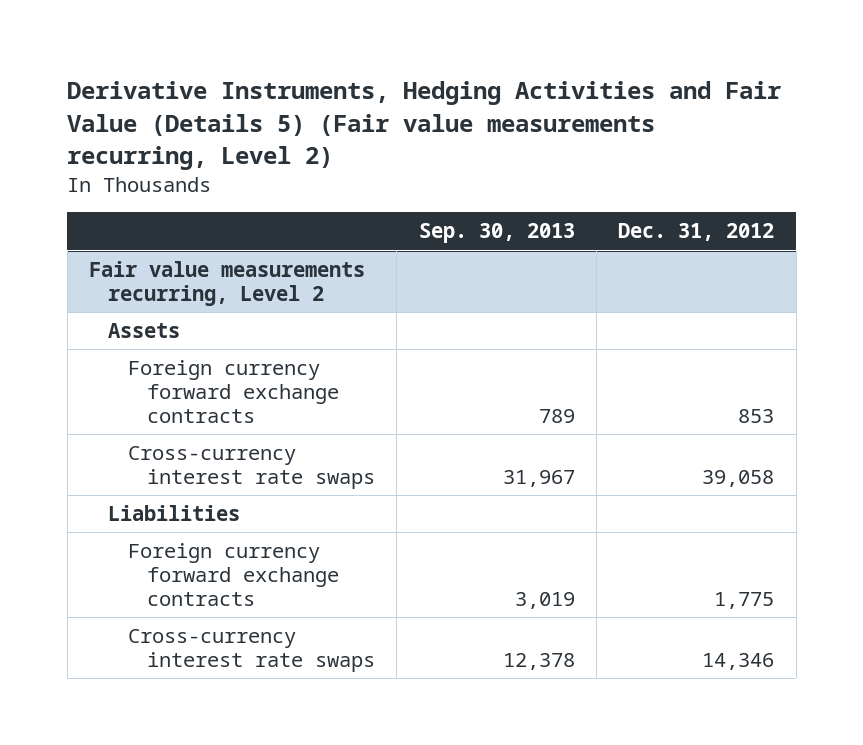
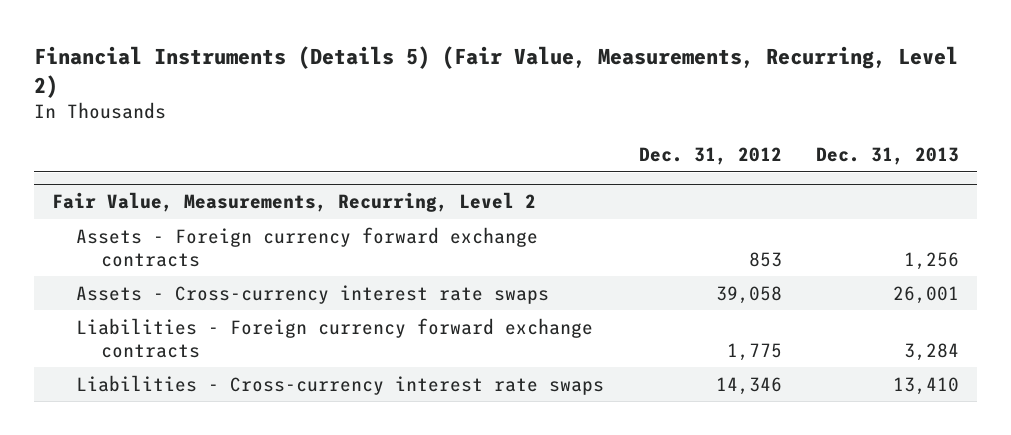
[67,81,782,170] Derivative Instruments, Hedging Activities and Fair Value (Details 5) (Fair value measurements recurring, Level 2) -> [34,45,959,98] Financial Instruments (Details 5) (Fair Value, Measurements, Recurring, Level 2)
[418,223,575,244] Sep. 30, 2013 -> none
none -> [816,146,960,165] Dec. 31, 2013
[108,322,181,338] Assets -> none
[108,504,241,521] Liabilities -> none
[89,260,366,306] Fair value measurements recurring, Level 2 -> [51,192,536,213] Fair Value, Measurements, Recurring, Level 2
[127,359,339,423] Foreign currency forward exchange contracts -> [76,226,539,267] Assets - Foreign currency forward exchange contracts
[127,445,375,489] Cross-currency interest rate swaps -> [76,284,550,304] Assets - Cross-currency interest rate swaps
[127,542,339,606] Foreign currency forward exchange contracts -> [76,317,594,358] Liabilities - Foreign currency forward exchange contracts
[127,628,375,672] Cross-currency interest rate swaps -> [76,374,605,395] Liabilities - Cross-currency interest rate swaps

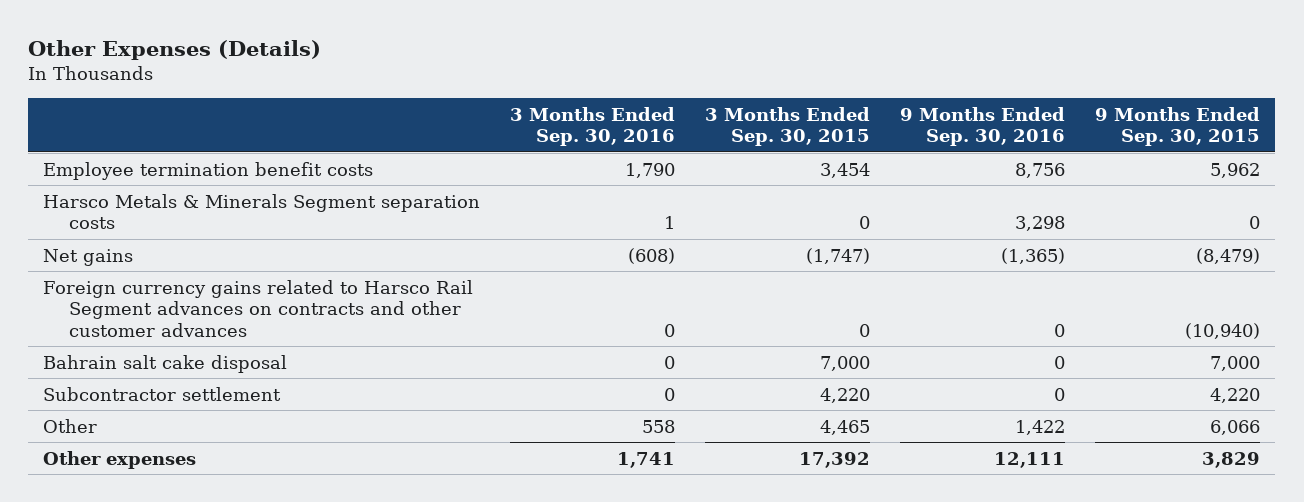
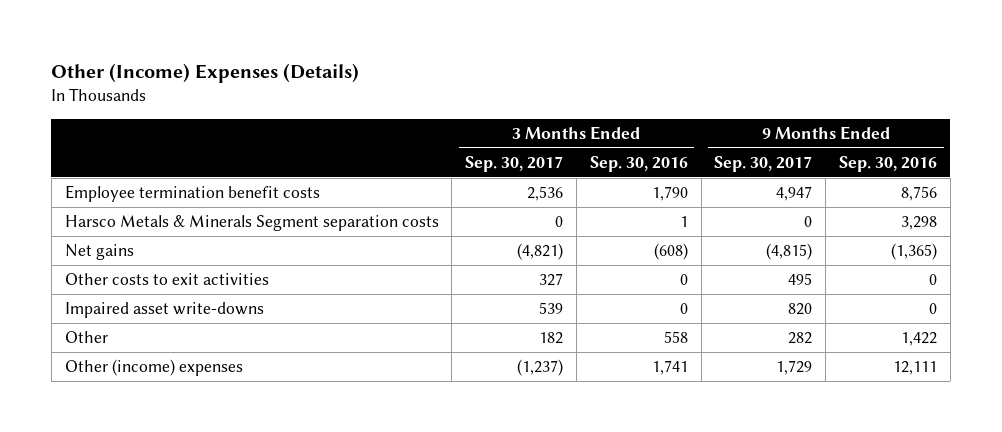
[28,39,322,60] Other Expenses (Details) -> [51,63,360,84] Other (Income) Expenses (Details)
[705,106,871,147] 3 Months Ended Sep. 30, 2015 -> none
[1095,106,1261,147] 9 Months Ended Sep. 30, 2015 -> none
none -> [465,155,564,172] Sep. 30, 2017
none -> [714,155,813,172] Sep. 30, 2017
[43,279,474,337] Foreign currency gains related to Harsco Rail Segment advances on contracts and other customer advances -> none
[43,354,288,373] Bahrain salt cake disposal -> none
[43,386,282,401] Subcontractor settlement -> none
none -> [64,273,269,286] Other costs to exit activities
none -> [64,302,264,319] Impaired asset write-downs
[43,450,197,469] Other expenses -> [64,359,243,377] Other (income) expenses

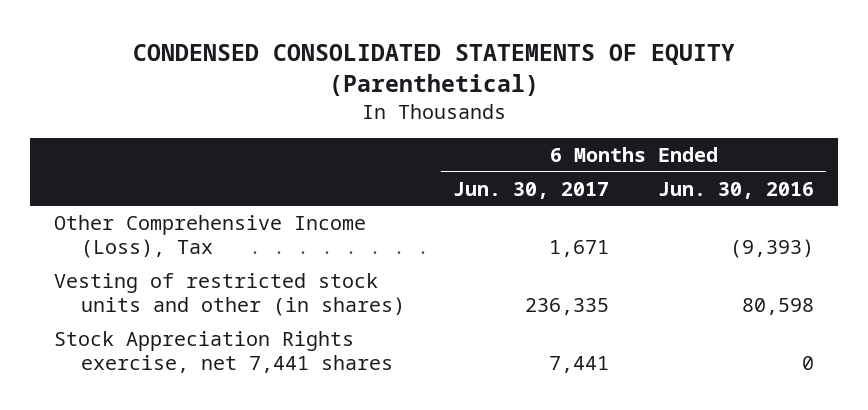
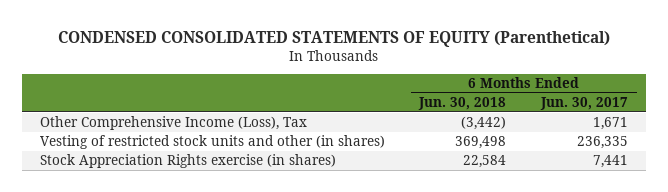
[657,181,814,199] Jun. 30, 2016 -> none
none -> [418,97,507,111] Jun. 30, 2018
[53,330,393,374] Stock Appreciation Rights exercise, net 7,441 shares -> [39,154,336,169] Stock Appreciation Rights exercise (in shares)

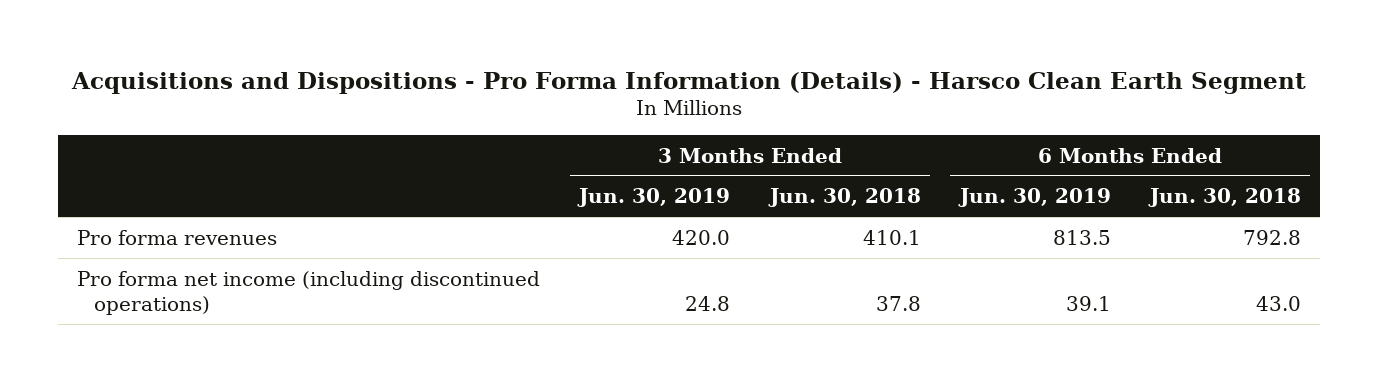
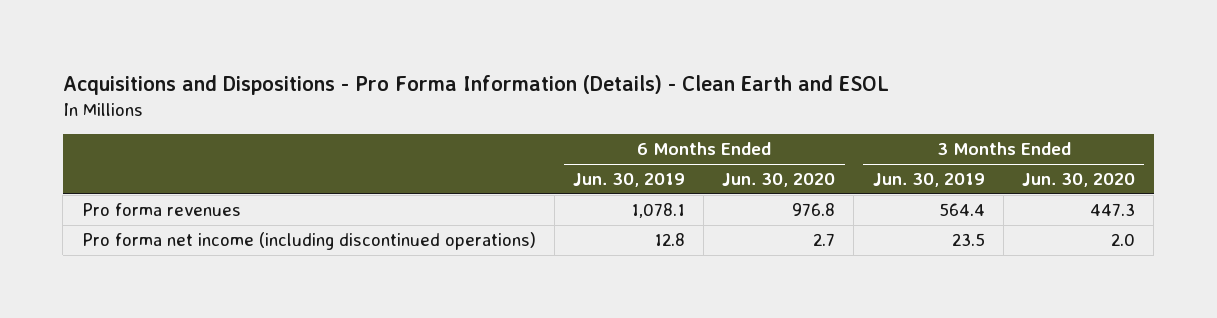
[71,71,1307,94] Acquisitions and Dispositions - Pro Forma Information (Details) - Harsco Clean Earth Segment -> [62,75,889,96] Acquisitions and Dispositions - Pro Forma Information (Details) - Clean Earth and ESOL
[767,188,921,208] Jun. 30, 2018 -> none
[1147,188,1301,208] Jun. 30, 2018 -> none
none -> [722,173,836,188] Jun. 30, 2020
none -> [1021,173,1135,188] Jun. 30, 2020
[672,229,731,245] 420.0 -> [938,203,985,217] 564.4
[1052,229,1111,245] 813.5 -> [630,203,685,219] 1,078.1
[685,295,731,311] 24.8 -> [951,233,985,247] 23.5
[1065,295,1111,311] 39.1 -> [653,233,685,247] 12.8

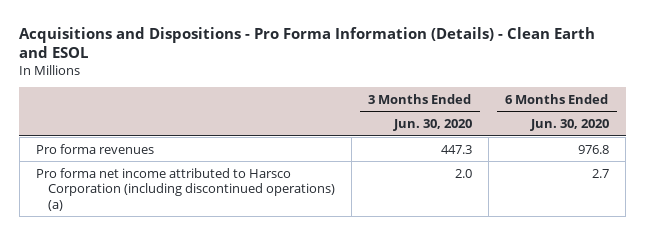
[572,173,685,188] Jun. 30, 2019 -> none
[872,173,985,188] Jun. 30, 2019 -> none
[81,232,536,251] Pro forma net income (including discontinued operations) -> [36,167,336,211] Pro forma net income attributed to Harsco Corporation (including discontinued operations) (a)

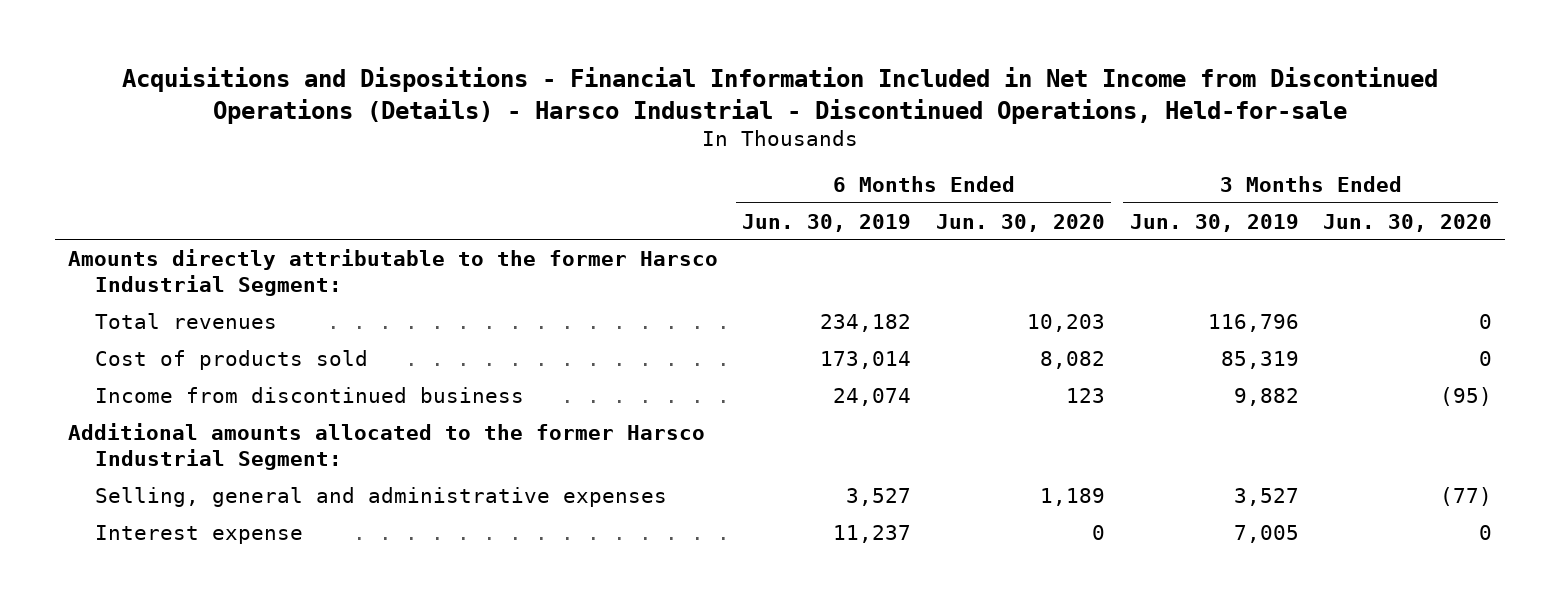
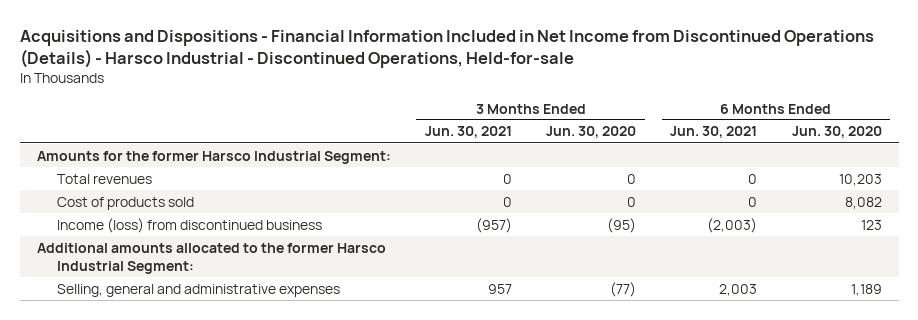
[742,213,912,232] Jun. 30, 2019 -> none
[1129,213,1299,232] Jun. 30, 2019 -> none
none -> [424,126,512,139] Jun. 30, 2021
none -> [670,126,758,139] Jun. 30, 2021
[67,248,718,297] Amounts directly attributable to the former Harsco Industrial Segment: -> [36,150,391,164] Amounts for the former Harsco Industrial Segment:
[95,386,525,403] Income from discontinued business -> [57,217,323,233] Income (loss) from discontinued business
[95,524,304,544] Interest expense -> none

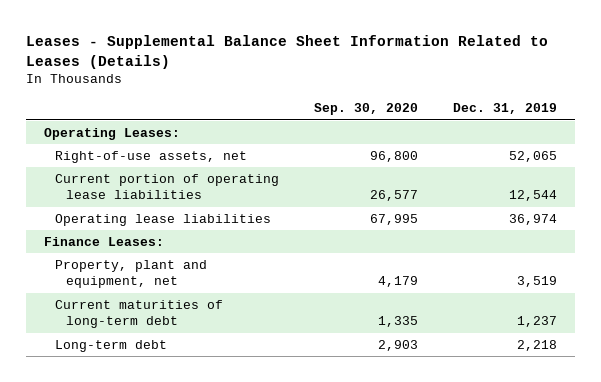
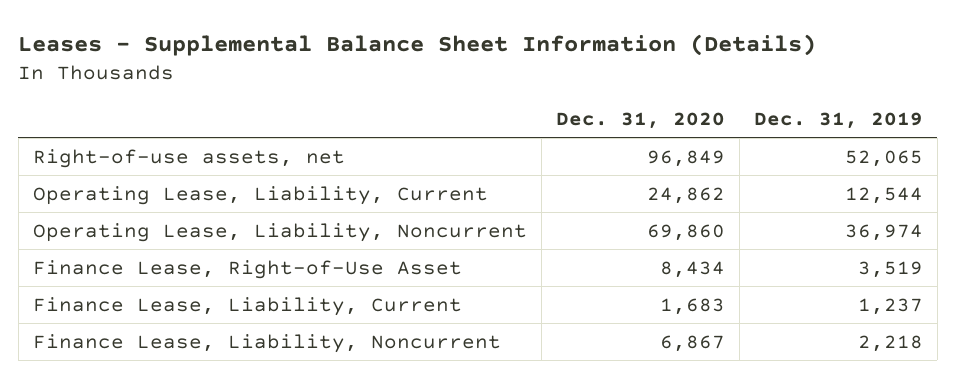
[26,35,549,70] Leases - Supplemental Balance Sheet Information Related to Leases (Details) -> [18,34,817,57] Leases - Supplemental Balance Sheet Information (Details)
[314,103,419,116] Sep. 30, 2020 -> none
none -> [555,112,725,130] Dec. 31, 2020
[43,127,180,140] Operating Leases: -> none
[43,236,164,246] Finance Leases: -> none
[54,173,279,200] Current portion of operating lease liabilities -> [32,185,488,205] Operating Lease, Liability, Current
[54,213,271,226] Operating lease liabilities -> [32,222,527,242] Operating Lease, Liability, Noncurrent
[54,259,207,289] Property, plant and equipment, net -> [32,259,462,279] Finance Lease, Right-of-Use Asset
[54,299,223,329] Current maturities of long-term debt -> [32,296,462,316] Finance Lease, Liability, Current
[54,339,167,352] Long-term debt -> [32,333,501,353] Finance Lease, Liability, Noncurrent

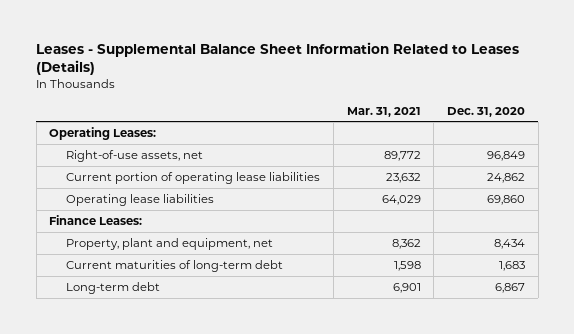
[18,34,817,57] Leases - Supplemental Balance Sheet Information (Details) -> [36,42,520,76] Leases - Supplemental Balance Sheet Information Related to Leases (Details)
[753,112,923,130] Dec. 31, 2019 -> none
none -> [346,106,421,117] Mar. 31, 2021
none -> [49,126,157,140] Operating Leases:
[32,185,488,205] Operating Lease, Liability, Current -> [66,171,321,184] Current portion of operating lease liabilities
[32,222,527,242] Operating Lease, Liability, Noncurrent -> [66,193,215,206] Operating lease liabilities
none -> [49,214,143,225] Finance Leases:
[32,259,462,279] Finance Lease, Right-of-Use Asset -> [66,237,274,250] Property, plant and equipment, net
[32,296,462,316] Finance Lease, Liability, Current -> [66,259,284,272] Current maturities of long-term debt
[32,333,501,353] Finance Lease, Liability, Noncurrent -> [66,281,161,294] Long-term debt

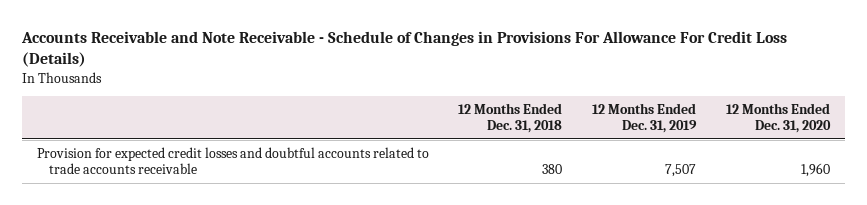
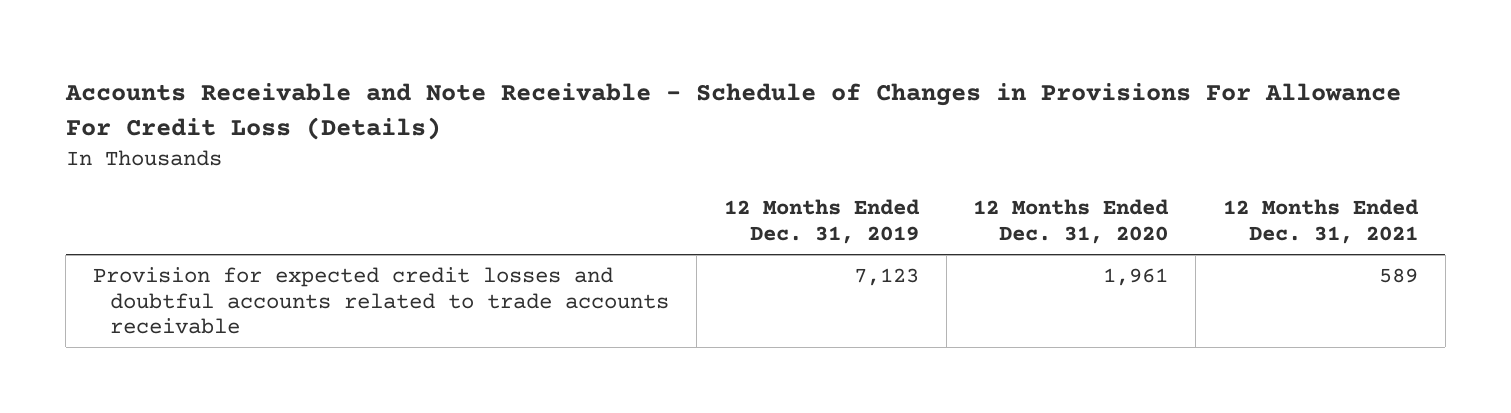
[458,102,563,134] 12 Months Ended Dec. 31, 2018 -> none
none -> [1222,199,1419,245] 12 Months Ended Dec. 31, 2021
[665,164,697,178] 7,507 -> [853,267,919,286] 7,123
[800,163,830,178] 1,960 -> [1103,267,1169,286] 1,961

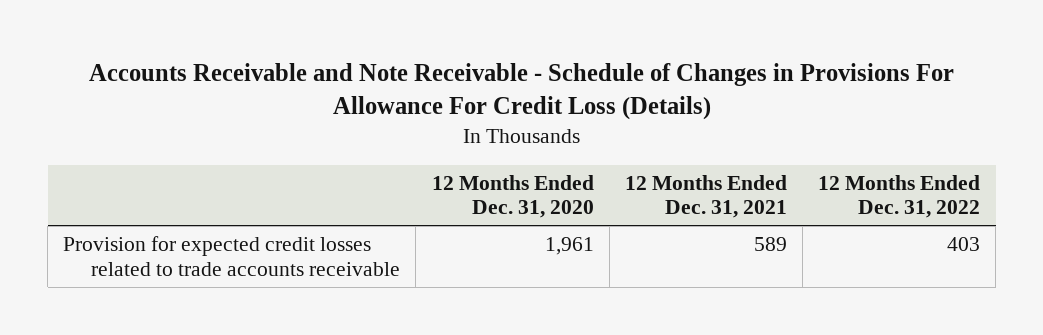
[723,199,920,245] 12 Months Ended Dec. 31, 2019 -> none
none -> [818,174,981,219] 12 Months Ended Dec. 31, 2022
[93,266,670,335] Provision for expected credit losses and doubtful accounts related to trade accounts receivable -> [63,235,401,276] Provision for expected credit losses related to trade accounts receivable

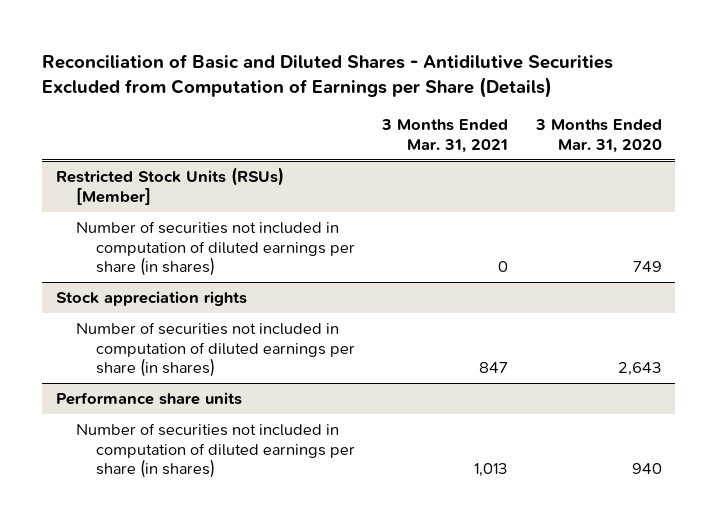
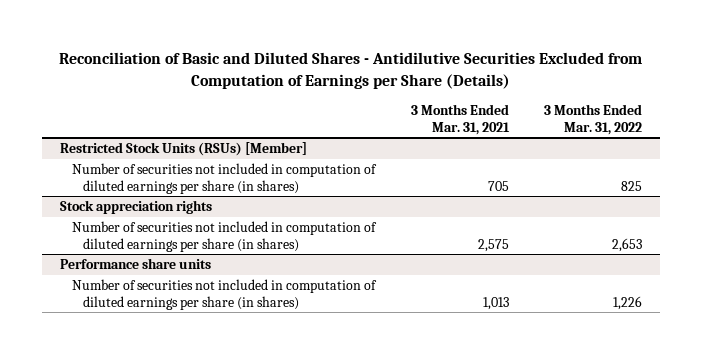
[534,119,662,153] 3 Months Ended Mar. 31, 2020 -> none
none -> [544,104,643,135] 3 Months Ended Mar. 31, 2022
[498,261,509,273] 0 -> [487,180,509,191] 705
[479,362,509,374] 847 -> [477,238,509,252] 2,575

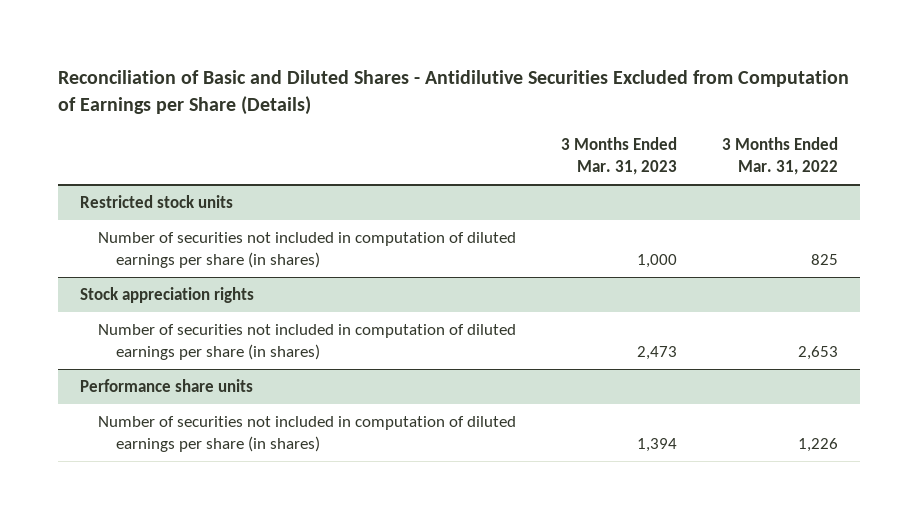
[410,104,510,135] 3 Months Ended Mar. 31, 2021 -> none
none -> [560,137,677,176] 3 Months Ended Mar. 31, 2023
[60,142,308,157] Restricted Stock Units (RSUs) [Member] -> [80,195,234,209] Restricted stock units

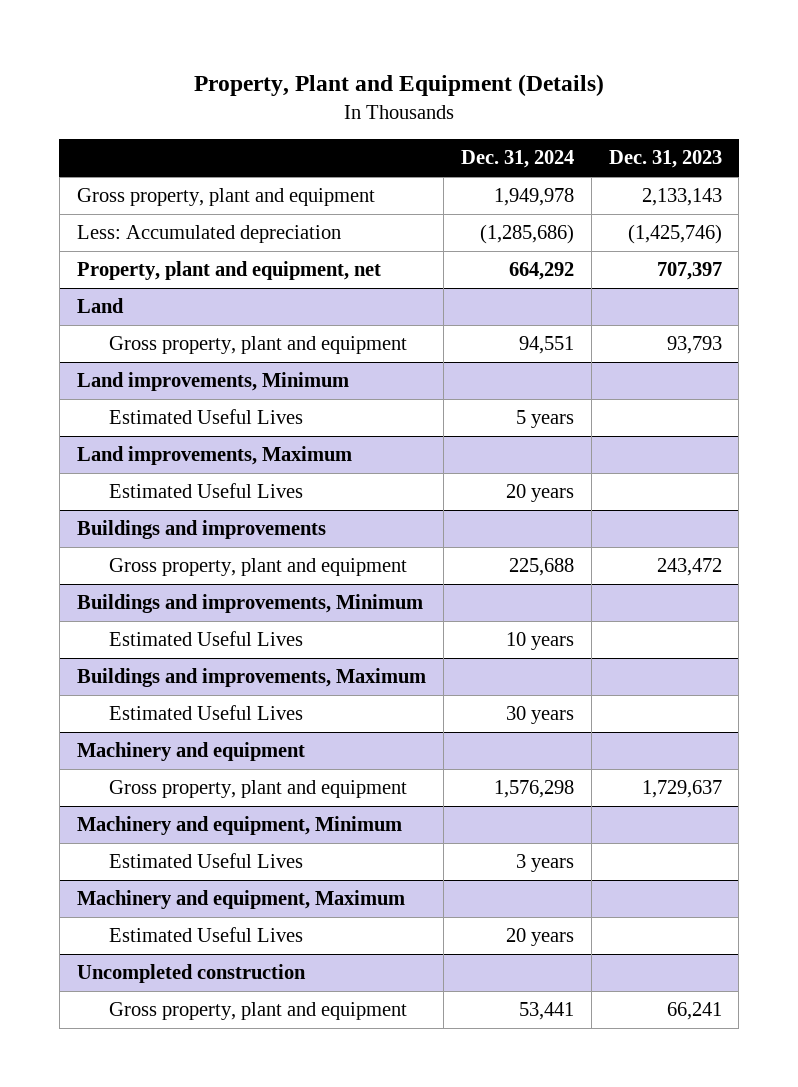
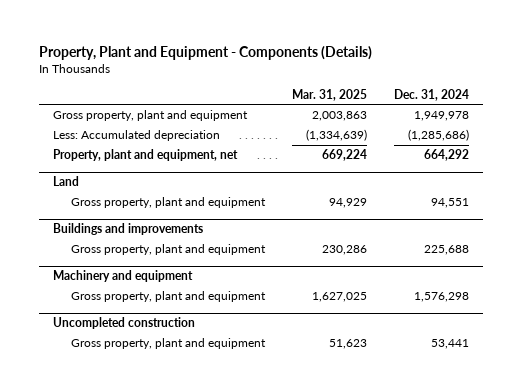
[194,74,605,97] Property, Plant and Equipment (Details) -> [39,46,373,61] Property, Plant and Equipment - Components (Details)
[608,150,722,169] Dec. 31, 2023 -> none
none -> [292,88,368,101] Mar. 31, 2025
[76,372,349,392] Land improvements, Minimum -> none
[108,409,303,425] Estimated Useful Lives -> none
[76,446,352,466] Land improvements, Maximum -> none
[108,483,303,499] Estimated Useful Lives -> none
[76,594,423,614] Buildings and improvements, Minimum -> none
[108,631,303,647] Estimated Useful Lives -> none
[76,668,426,688] Buildings and improvements, Maximum -> none
[108,705,303,721] Estimated Useful Lives -> none
[76,816,402,836] Machinery and equipment, Minimum -> none
[108,853,303,869] Estimated Useful Lives -> none
[76,890,405,910] Machinery and equipment, Maximum -> none
[108,927,303,943] Estimated Useful Lives -> none

